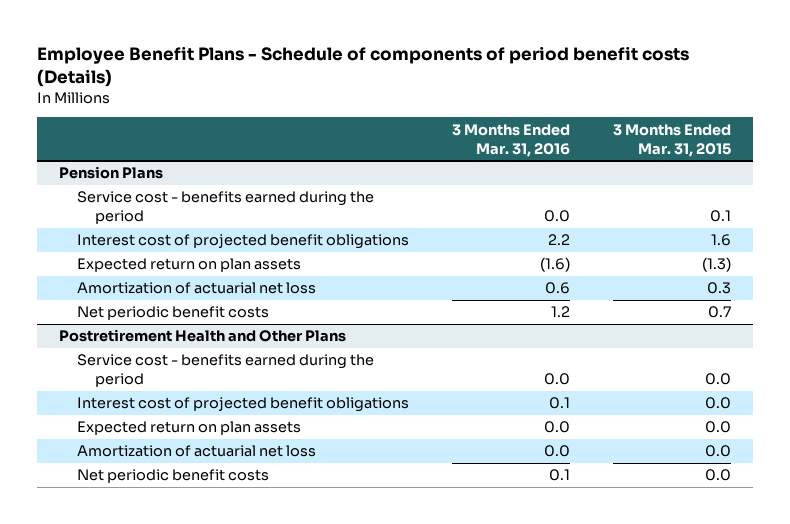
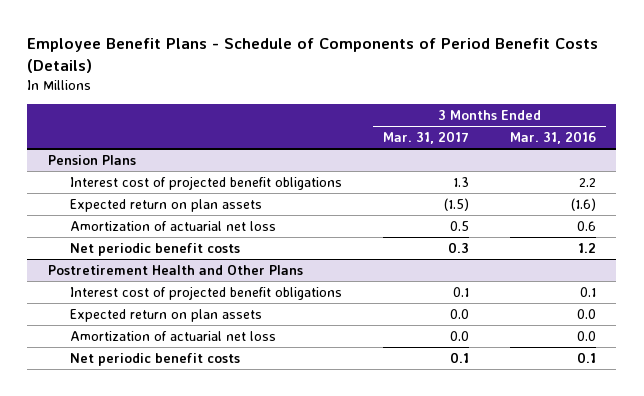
[37,46,690,87] Employee Benefit Plans - Schedule of components of period benefit costs (Details) -> [27,38,599,74] Employee Benefit Plans - Schedule of Components of Period Benefit Costs (Details)
[613,123,732,157] 3 Months Ended Mar. 31, 2015 -> none
none -> [383,131,470,145] Mar. 31, 2017
[76,191,374,225] Service cost - benefits earned during the period -> none
[76,354,374,388] Service cost - benefits earned during the period -> none

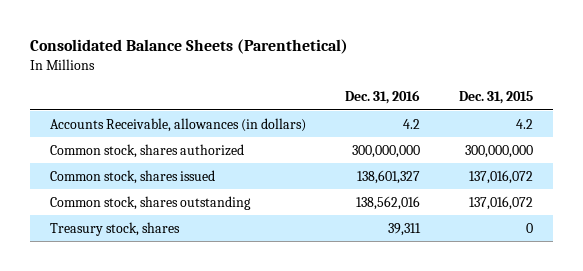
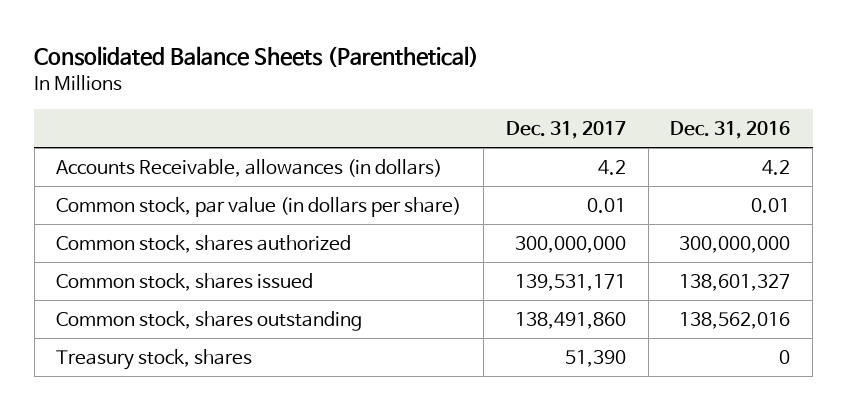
[459,91,534,105] Dec. 31, 2015 -> none
none -> [505,121,626,140] Dec. 31, 2017
none -> [56,197,462,218] Common stock, par value (in dollars per share)
[387,222,421,236] 39,311 -> [779,350,791,365] 0

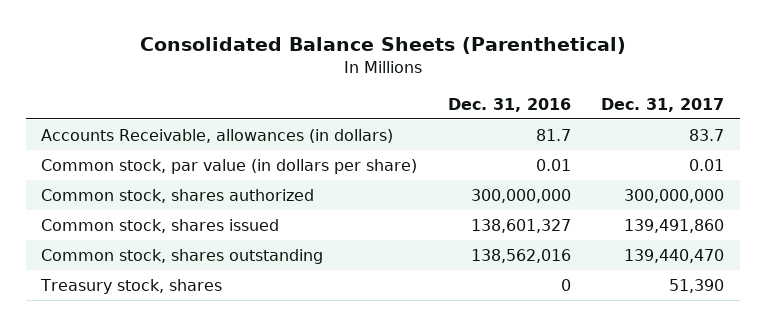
[597,160,626,176] 4.2 -> [689,128,725,141] 83.7
[762,160,791,176] 4.2 -> [535,128,571,141] 81.7
[514,274,626,292] 139,531,171 -> [624,218,725,233] 139,491,860
[514,312,626,330] 138,491,860 -> [624,248,725,263] 139,440,470

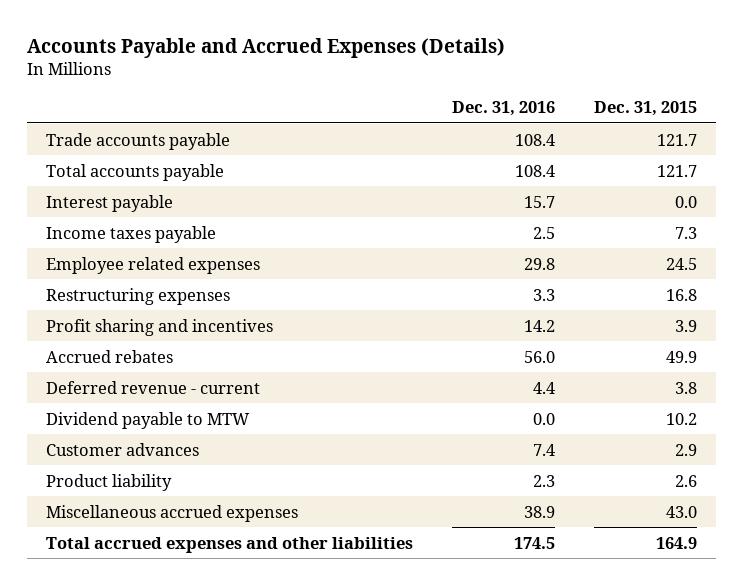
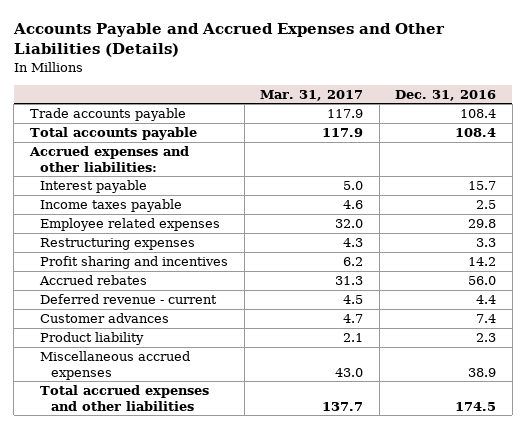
[26,37,505,58] Accounts Payable and Accrued Expenses (Details) -> [12,22,445,58] Accounts Payable and Accrued Expenses and Other Liabilities (Details)
[593,101,697,117] Dec. 31, 2015 -> none
none -> [260,89,364,101] Mar. 31, 2017
none -> [28,146,189,172] Accrued expenses and other liabilities:
[46,411,251,429] Dividend payable to MTW -> none

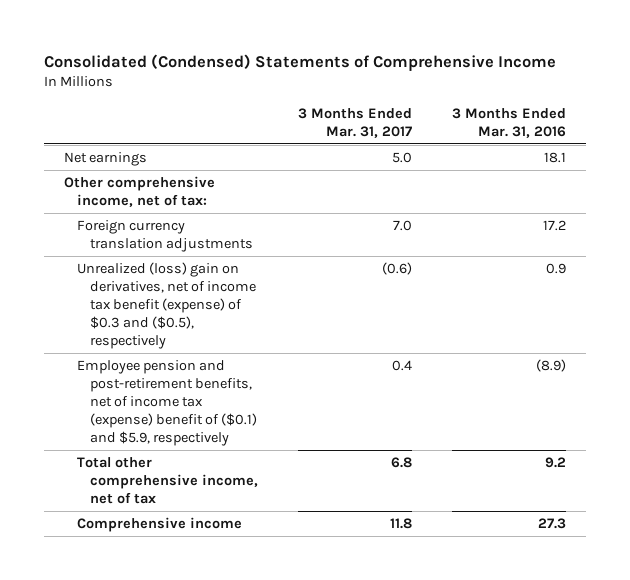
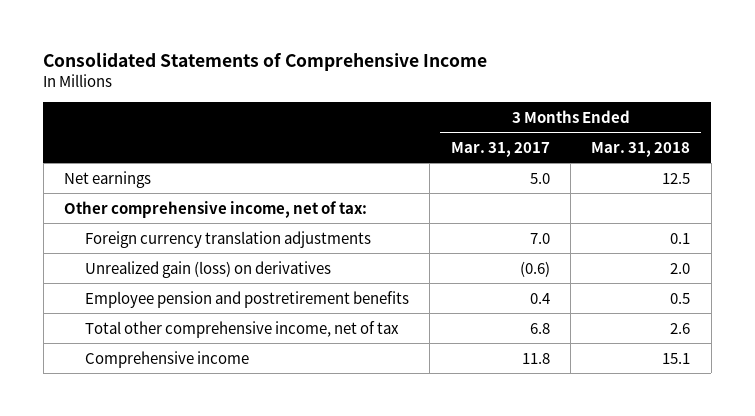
[44,53,557,71] Consolidated (Condensed) Statements of Comprehensive Income -> [43,51,488,71] Consolidated Statements of Comprehensive Income
[451,107,566,138] 3 Months Ended Mar. 31, 2016 -> none
none -> [591,141,691,157] Mar. 31, 2018
[77,262,256,350] Unrealized (loss) gain on derivatives, net of income tax benefit (expense) of $0.3 and ($0.5), respectively -> [84,260,331,278] Unrealized gain (loss) on derivatives
[77,360,257,447] Employee pension and post-retirement benefits, net of income tax (expense) benefit of ($0.1) and $5.9, respectively -> [84,290,409,308] Employee pension and postretirement benefits

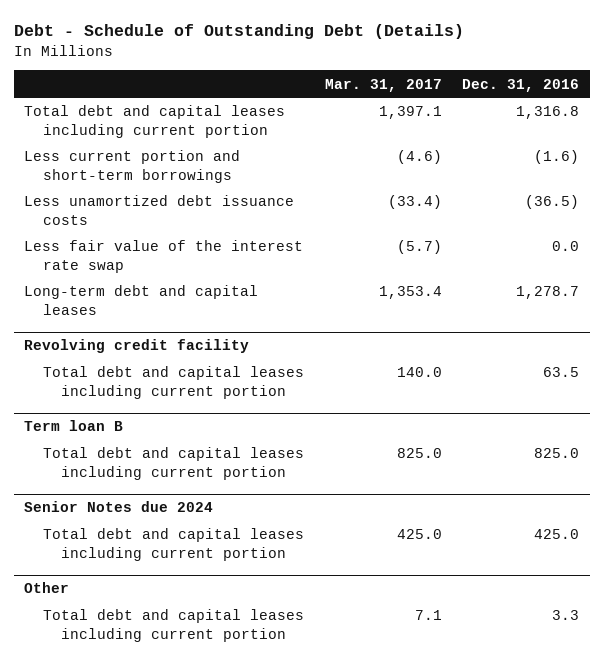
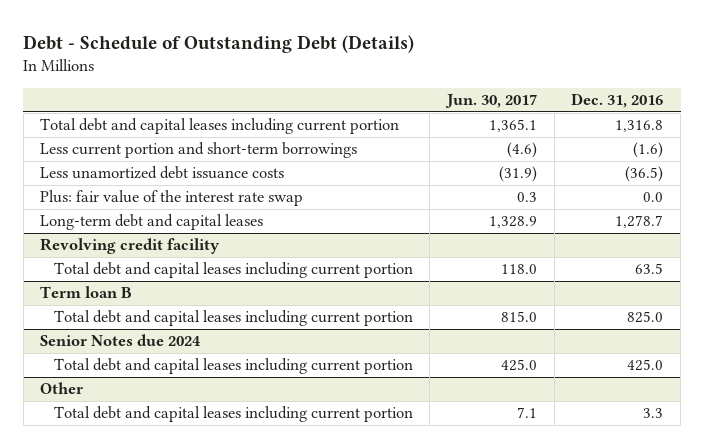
[324,78,442,92] Mar. 31, 2017 -> none
none -> [445,94,538,109] Jun. 30, 2017
[24,240,304,273] Less fair value of the interest rate swap -> [40,190,304,207] Plus: fair value of the interest rate swap

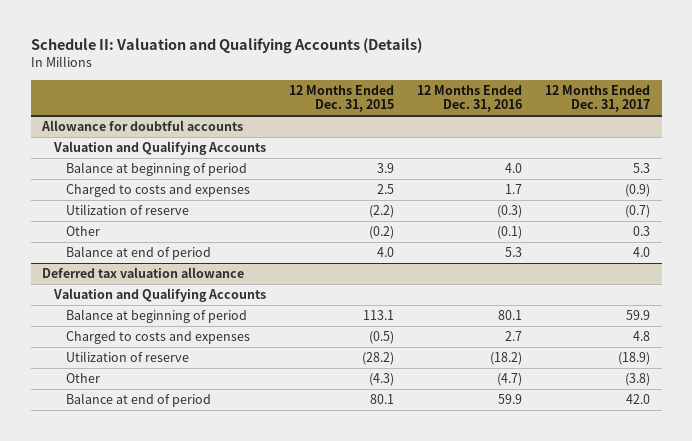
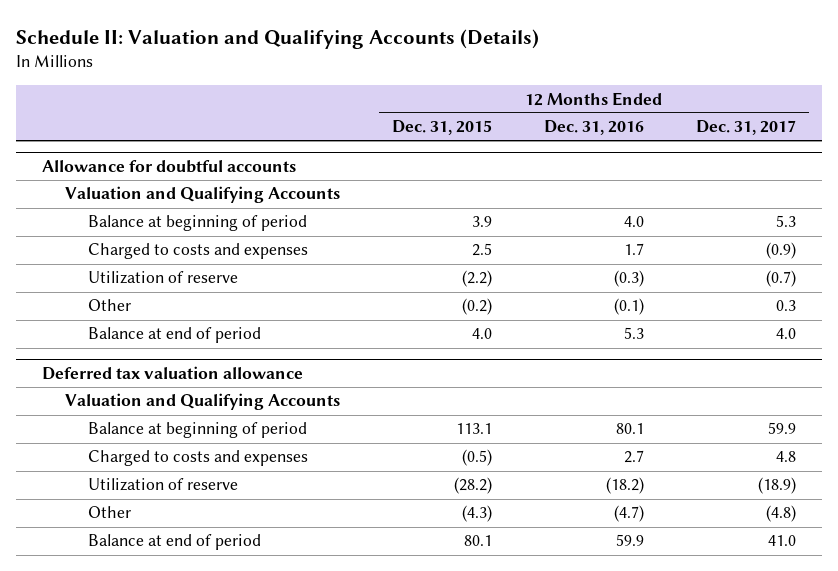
[625,373,651,387] (3.8) -> [766,505,797,523] (4.8)
[626,394,651,405] 42.0 -> [768,535,797,547] 41.0

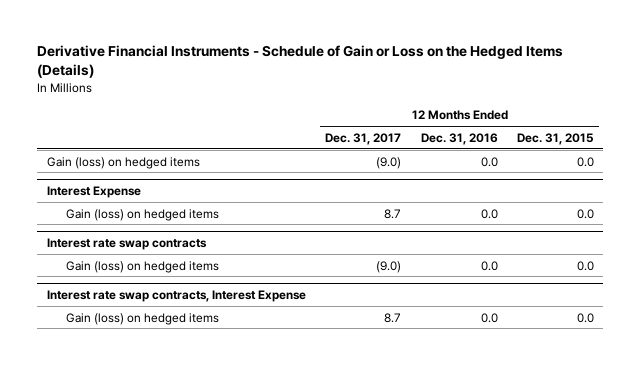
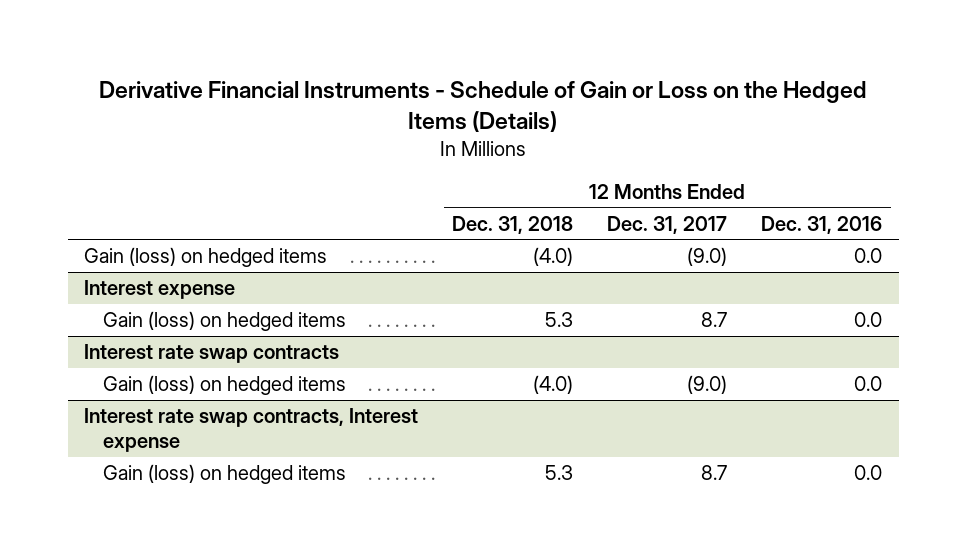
[516,132,594,145] Dec. 31, 2015 -> none
none -> [452,215,574,234] Dec. 31, 2018
[46,186,141,199] Interest Expense -> [84,280,236,300] Interest expense
[46,290,306,303] Interest rate swap contracts, Interest Expense -> [84,408,419,453] Interest rate swap contracts, Interest expense

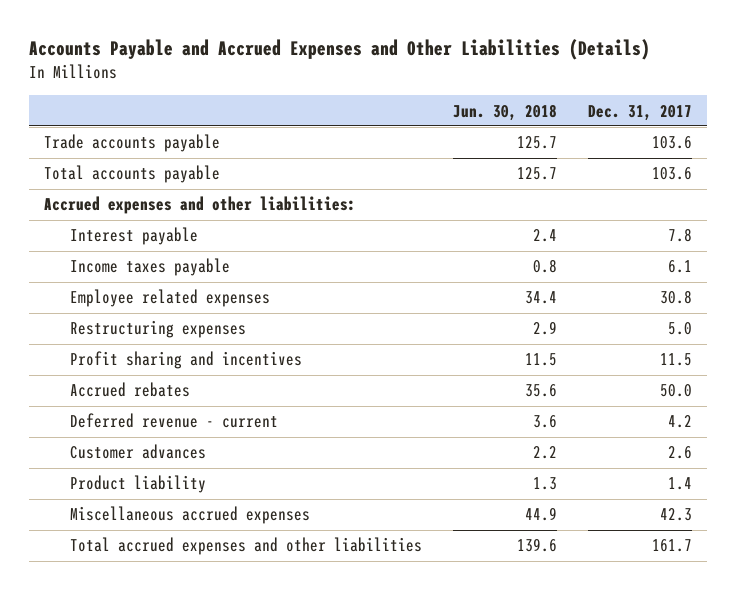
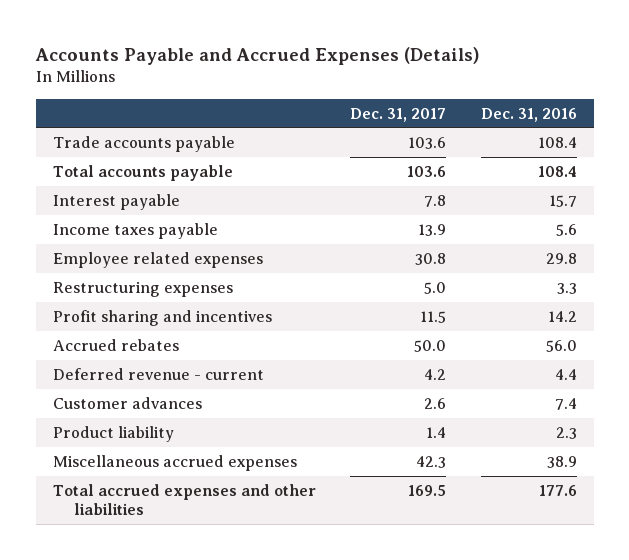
[29,39,651,61] Accounts Payable and Accrued Expenses and Other Liabilities (Details) -> [34,46,480,65] Accounts Payable and Accrued Expenses (Details)
[453,103,558,121] Jun. 30, 2018 -> none
none -> [480,107,577,122] Dec. 31, 2016
[44,196,357,215] Accrued expenses and other liabilities: -> none
[667,260,692,274] 6.1 -> [418,224,447,237] 13.9
[651,539,692,553] 161.7 -> [408,485,447,497] 169.5

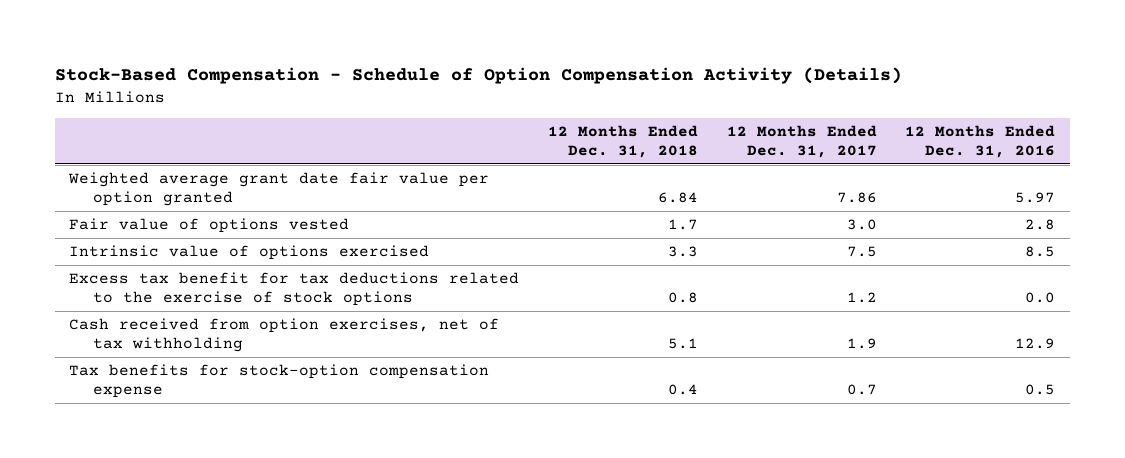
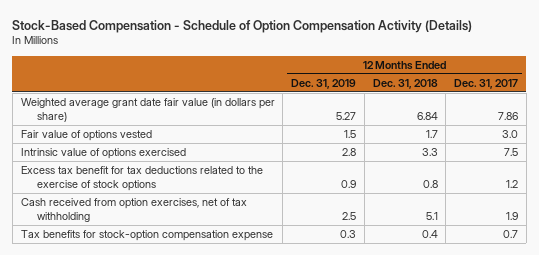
[905,124,1056,158] 12 Months Ended Dec. 31, 2016 -> none
none -> [291,78,357,89] Dec. 31, 2019
[68,172,490,207] Weighted average grant date fair value per option granted -> [20,98,275,123] Weighted average grant date fair value (in dollars per share)

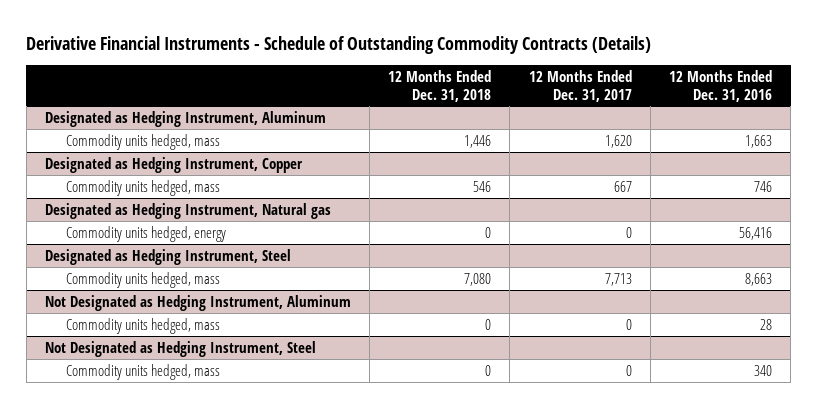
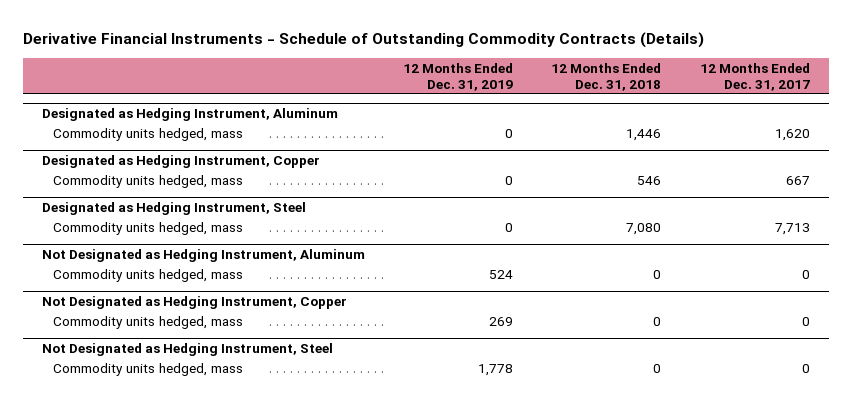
[668,69,772,102] 12 Months Ended Dec. 31, 2016 -> none
none -> [403,62,514,91] 12 Months Ended Dec. 31, 2019
[44,202,331,219] Designated as Hedging Instrument, Natural gas -> none
[66,225,227,242] Commodity units hedged, energy -> none
none -> [42,295,348,309] Not Designated as Hedging Instrument, Copper
none -> [52,315,243,329] Commodity units hedged, mass

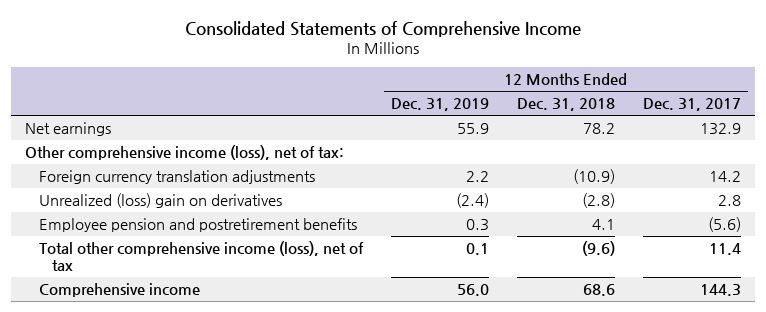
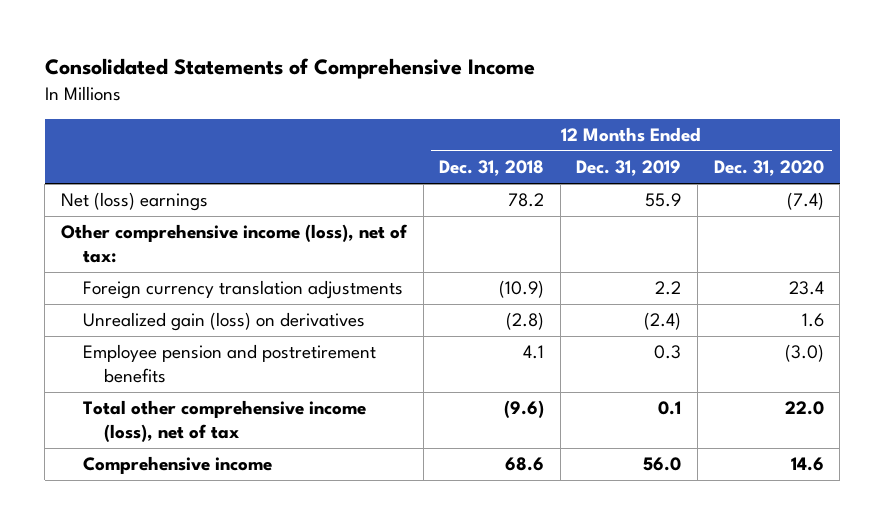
[642,98,741,112] Dec. 31, 2017 -> none
none -> [713,160,824,177] Dec. 31, 2020
[25,121,112,136] Net earnings -> [61,192,209,212] Net (loss) earnings
[38,192,282,208] Unrealized (loss) gain on derivatives -> [82,312,365,332] Unrealized gain (loss) on derivatives

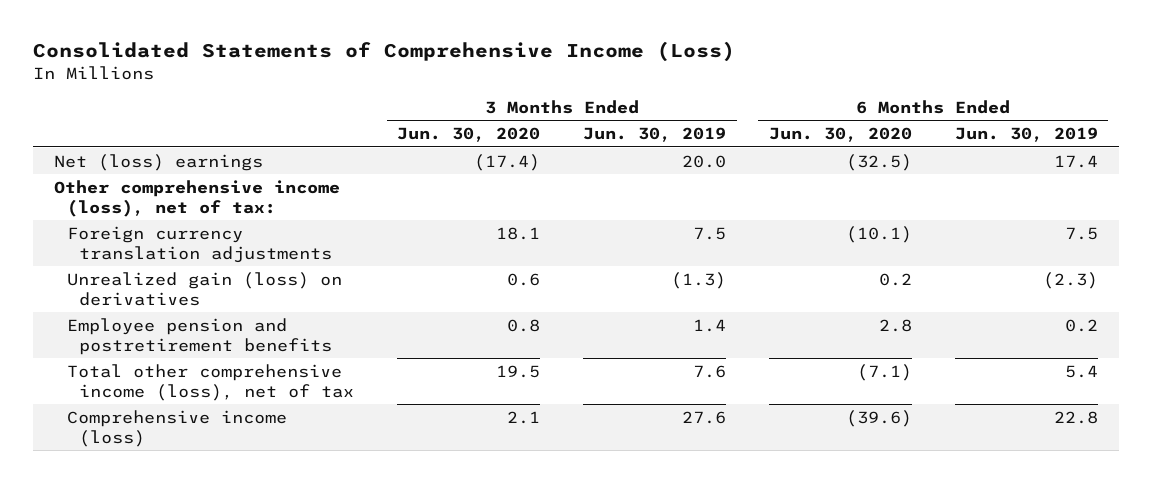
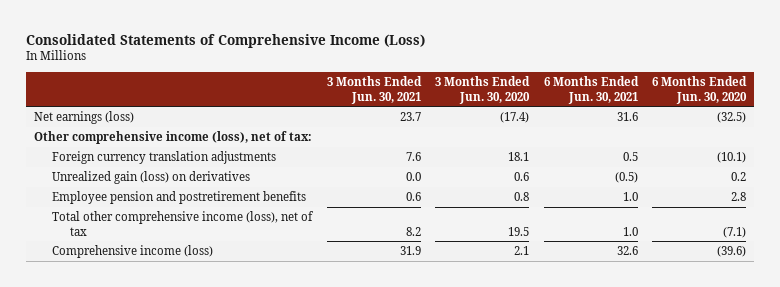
[583,127,727,143] Jun. 30, 2019 -> none
[954,127,1098,143] Jun. 30, 2019 -> none
none -> [326,75,422,104] 3 Months Ended Jun. 30, 2021
none -> [543,75,639,104] 6 Months Ended Jun. 30, 2021
[54,153,264,171] Net (loss) earnings -> [33,111,134,125] Net earnings (loss)

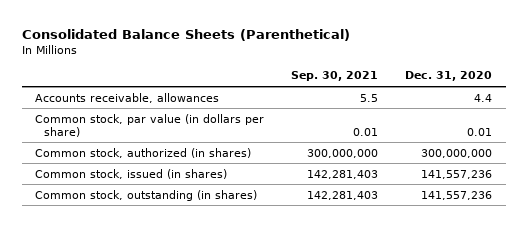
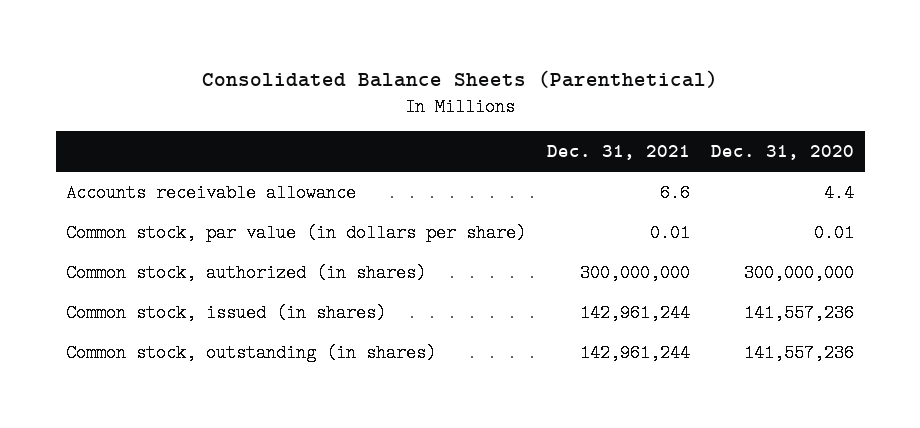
[291,71,379,82] Sep. 30, 2021 -> none
none -> [547,145,691,161] Dec. 31, 2021
[35,92,220,103] Accounts receivable, allowances -> [66,183,357,202] Accounts receivable allowance

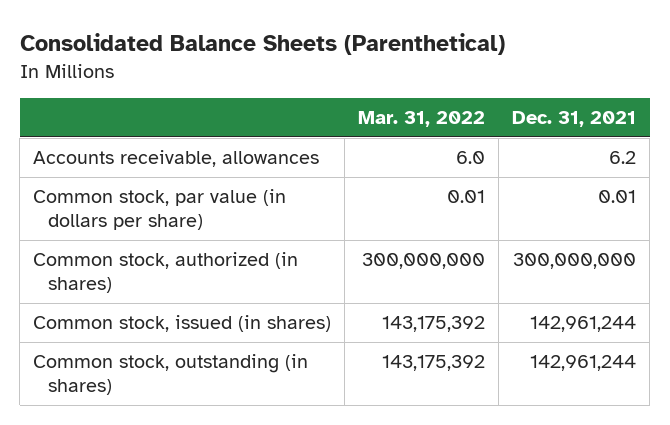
[711,145,855,161] Dec. 31, 2020 -> none
none -> [358,111,486,128] Mar. 31, 2022
[66,183,357,202] Accounts receivable allowance -> [33,150,320,168] Accounts receivable, allowances
[660,183,691,202] 6.6 -> [609,151,637,165] 6.2

